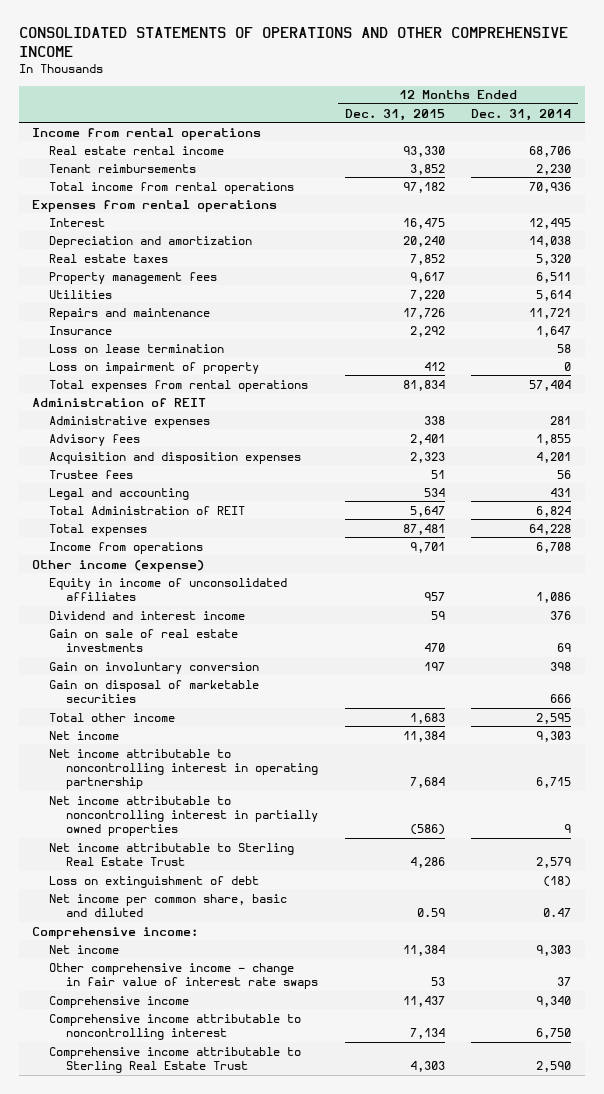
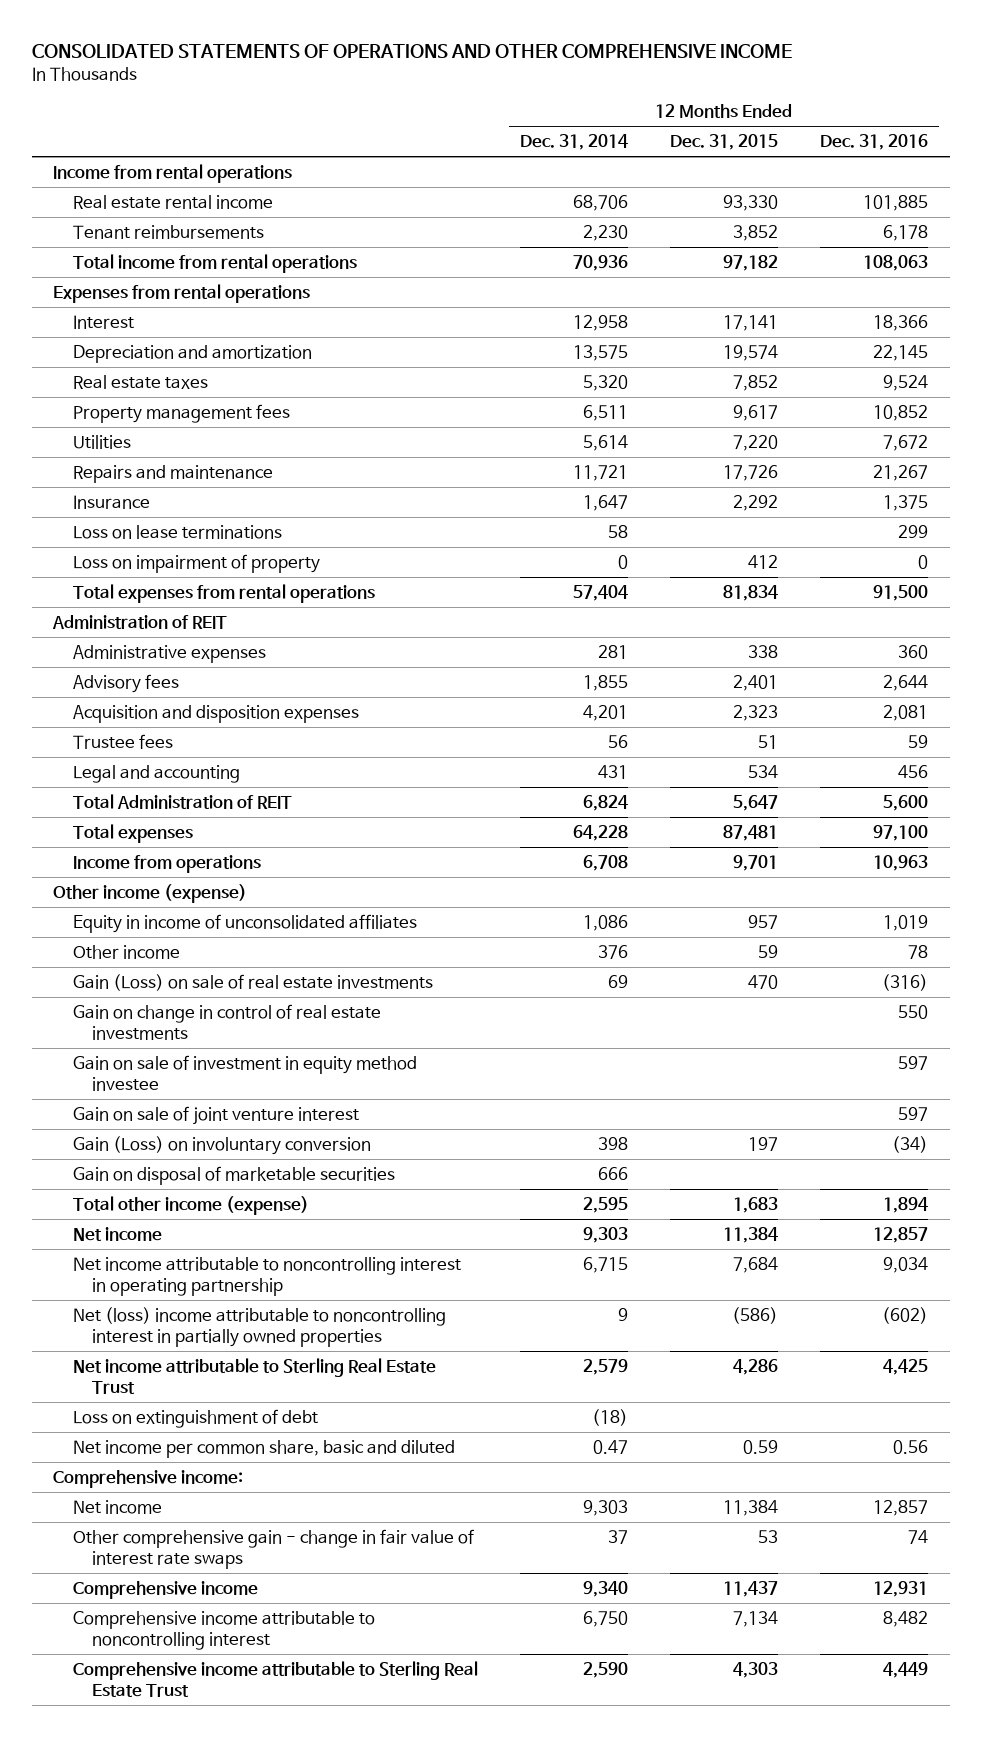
none -> [820,134,929,151] Dec. 31, 2016
[402,217,445,229] 16,475 -> [723,314,779,331] 17,141
[529,217,572,229] 12,495 -> [573,314,629,331] 12,958
[402,235,445,247] 20,240 -> [723,344,779,361] 19,574
[529,235,572,247] 14,038 -> [573,344,629,361] 13,575
[48,343,224,353] Loss on lease termination -> [72,524,282,539] Loss on lease terminations
[48,610,245,620] Dividend and interest income -> [72,944,180,959] Other income
[48,628,238,652] Gain on sale of real estate investments -> [72,973,433,991] Gain (Loss) on sale of real estate investments
none -> [72,1003,381,1040] Gain on change in control of real estate investments
none -> [72,1054,417,1091] Gain on sale of investment in equity method investee
none -> [72,1105,359,1125] Gain on sale of joint venture interest
[48,661,259,674] Gain on involuntary conversion -> [72,1135,371,1155] Gain (Loss) on involuntary conversion
[48,712,175,722] Total other income -> [72,1195,309,1215] Total other income (expense)
[48,795,318,837] Net income attributable to noncontrolling interest in partially owned properties -> [72,1306,446,1347] Net (loss) income attributable to noncontrolling interest in partially owned properties
[48,962,318,989] Other comprehensive income - change in fair value of interest rate swaps -> [72,1528,474,1569] Other comprehensive gain - change in fair value of interest rate swaps

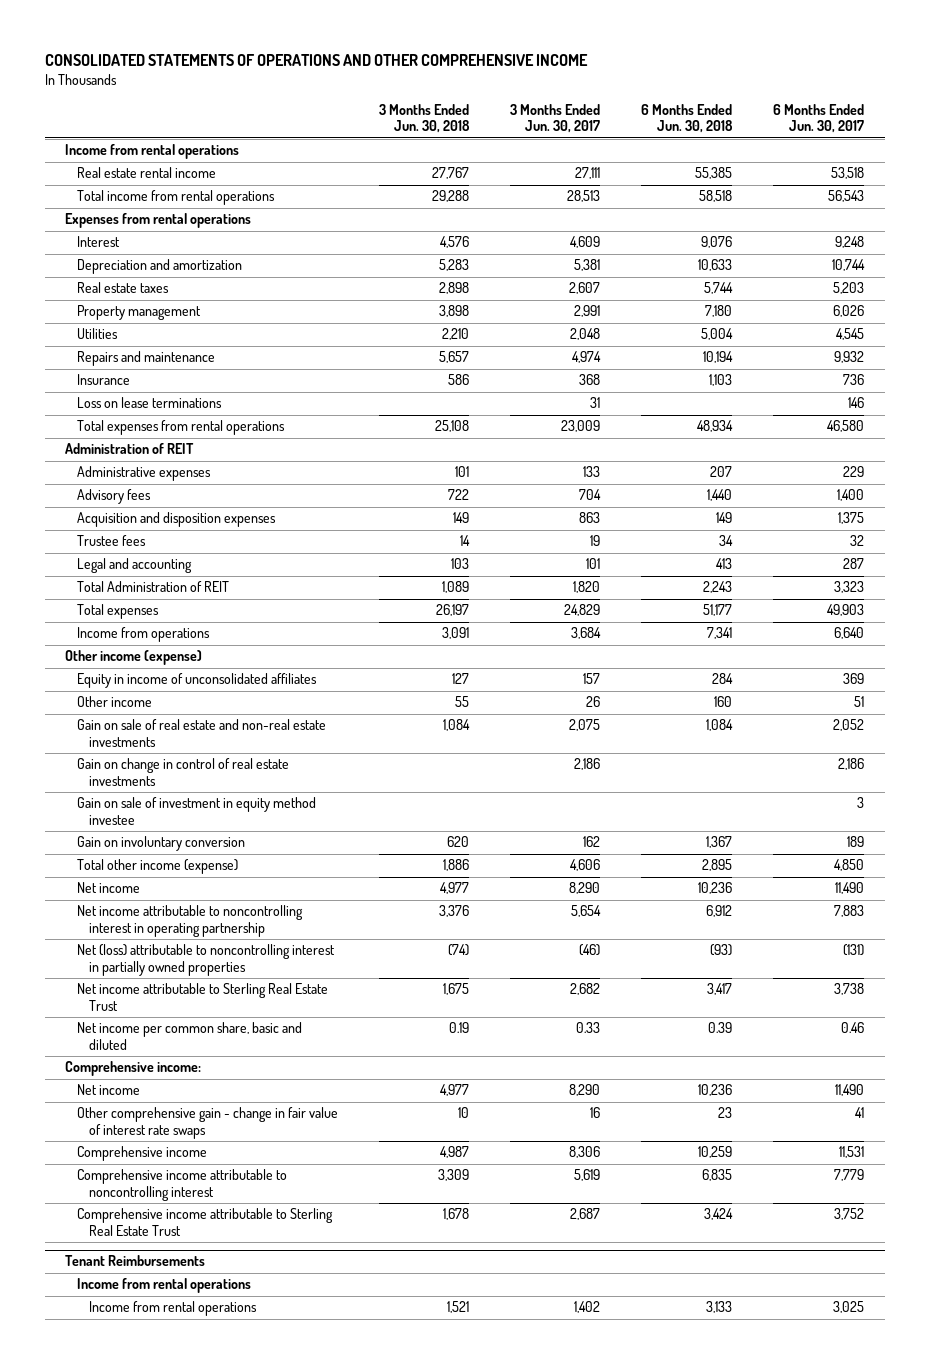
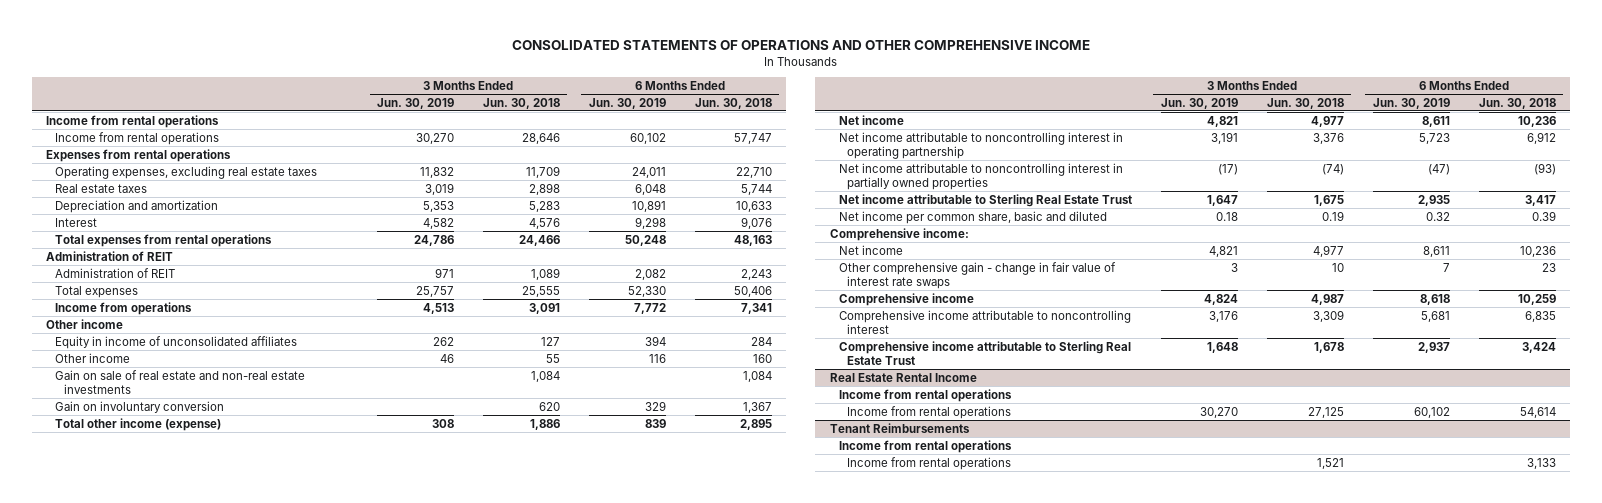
[510,104,601,134] 3 Months Ended Jun. 30, 2017 -> none
[773,104,865,134] 6 Months Ended Jun. 30, 2017 -> none
none -> [376,97,454,109] Jun. 30, 2019
none -> [588,97,666,109] Jun. 30, 2019
[77,167,217,179] Real estate rental income -> none
[77,190,276,206] Total income from rental operations -> [54,131,219,145] Income from rental operations
[432,190,470,203] 29,288 -> [521,132,560,144] 28,646
[699,190,733,203] 58,518 -> [733,132,772,144] 57,747
none -> [54,165,317,179] Operating expenses, excluding real estate taxes
[77,305,202,321] Property management -> none
[77,328,119,340] Utilities -> none
[77,351,216,367] Repairs and maintenance -> none
[77,374,131,386] Insurance -> none
[77,397,223,409] Loss on lease terminations -> none
[77,259,243,275] Depreciation and amortization -> [54,199,218,213] Depreciation and amortization
[77,236,121,248] Interest -> [54,217,97,227] Interest
[435,420,470,433] 25,108 -> [518,234,560,246] 24,466
[697,420,734,433] 48,934 -> [733,234,772,246] 48,163
[77,466,212,482] Administrative expenses -> none
[77,489,152,505] Advisory fees -> none
[77,512,277,528] Acquisition and disposition expenses -> none
[77,535,147,547] Trustee fees -> none
[77,558,193,574] Legal and accounting -> none
[77,604,160,620] Total expenses -> none
none -> [54,267,175,278] Administration of REIT
[77,581,230,593] Total Administration of REIT -> [54,285,138,298] Total expenses
[442,581,470,594] 1,089 -> [521,285,560,297] 25,555
[703,581,733,594] 2,243 -> [733,285,772,297] 50,406
[65,650,203,666] Other income (expense) -> [46,318,124,329] Other income
[77,758,290,786] Gain on change in control of real estate investments -> none
[77,797,317,825] Gain on sale of investment in equity method investee -> none
[77,944,336,976] Net (loss) attributable to noncontrolling interest in partially owned properties -> [838,162,1123,190] Net income attributable to noncontrolling interest in partially owned properties
none -> [829,372,977,382] Real Estate Rental Income
none -> [838,388,1012,402] Income from rental operations
none -> [847,405,1012,419] Income from rental operations

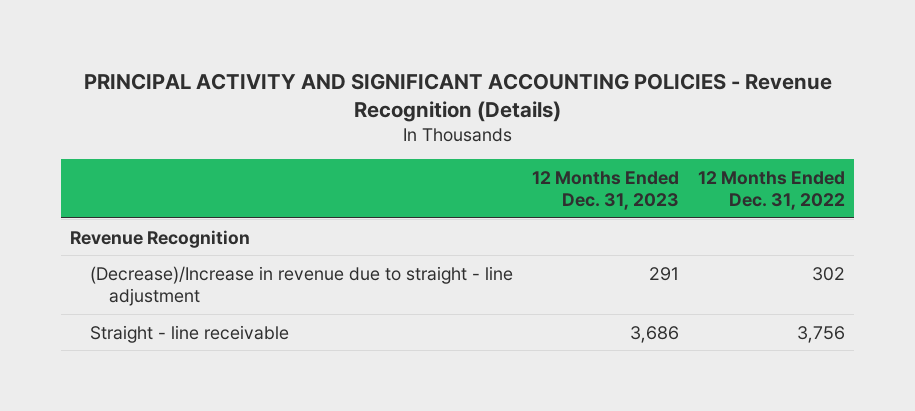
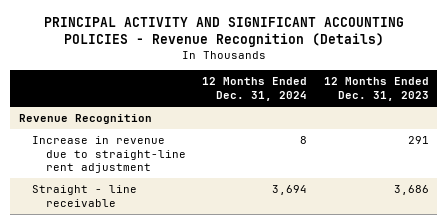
[697,170,845,211] 12 Months Ended Dec. 31, 2022 -> none
none -> [202,77,308,101] 12 Months Ended Dec. 31, 2024
[89,265,513,306] (Decrease)/Increase in revenue due to straight - line adjustment -> [32,136,186,174] Increase in revenue due to straight-line rent adjustment

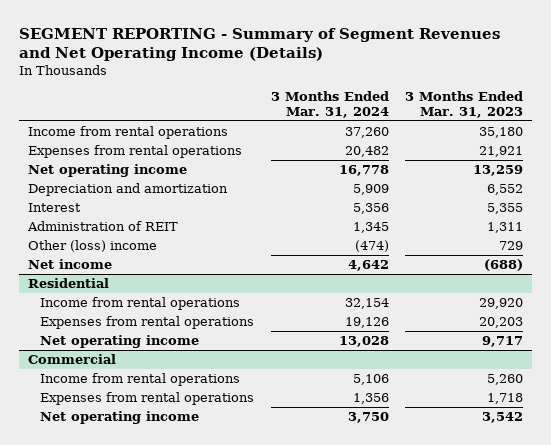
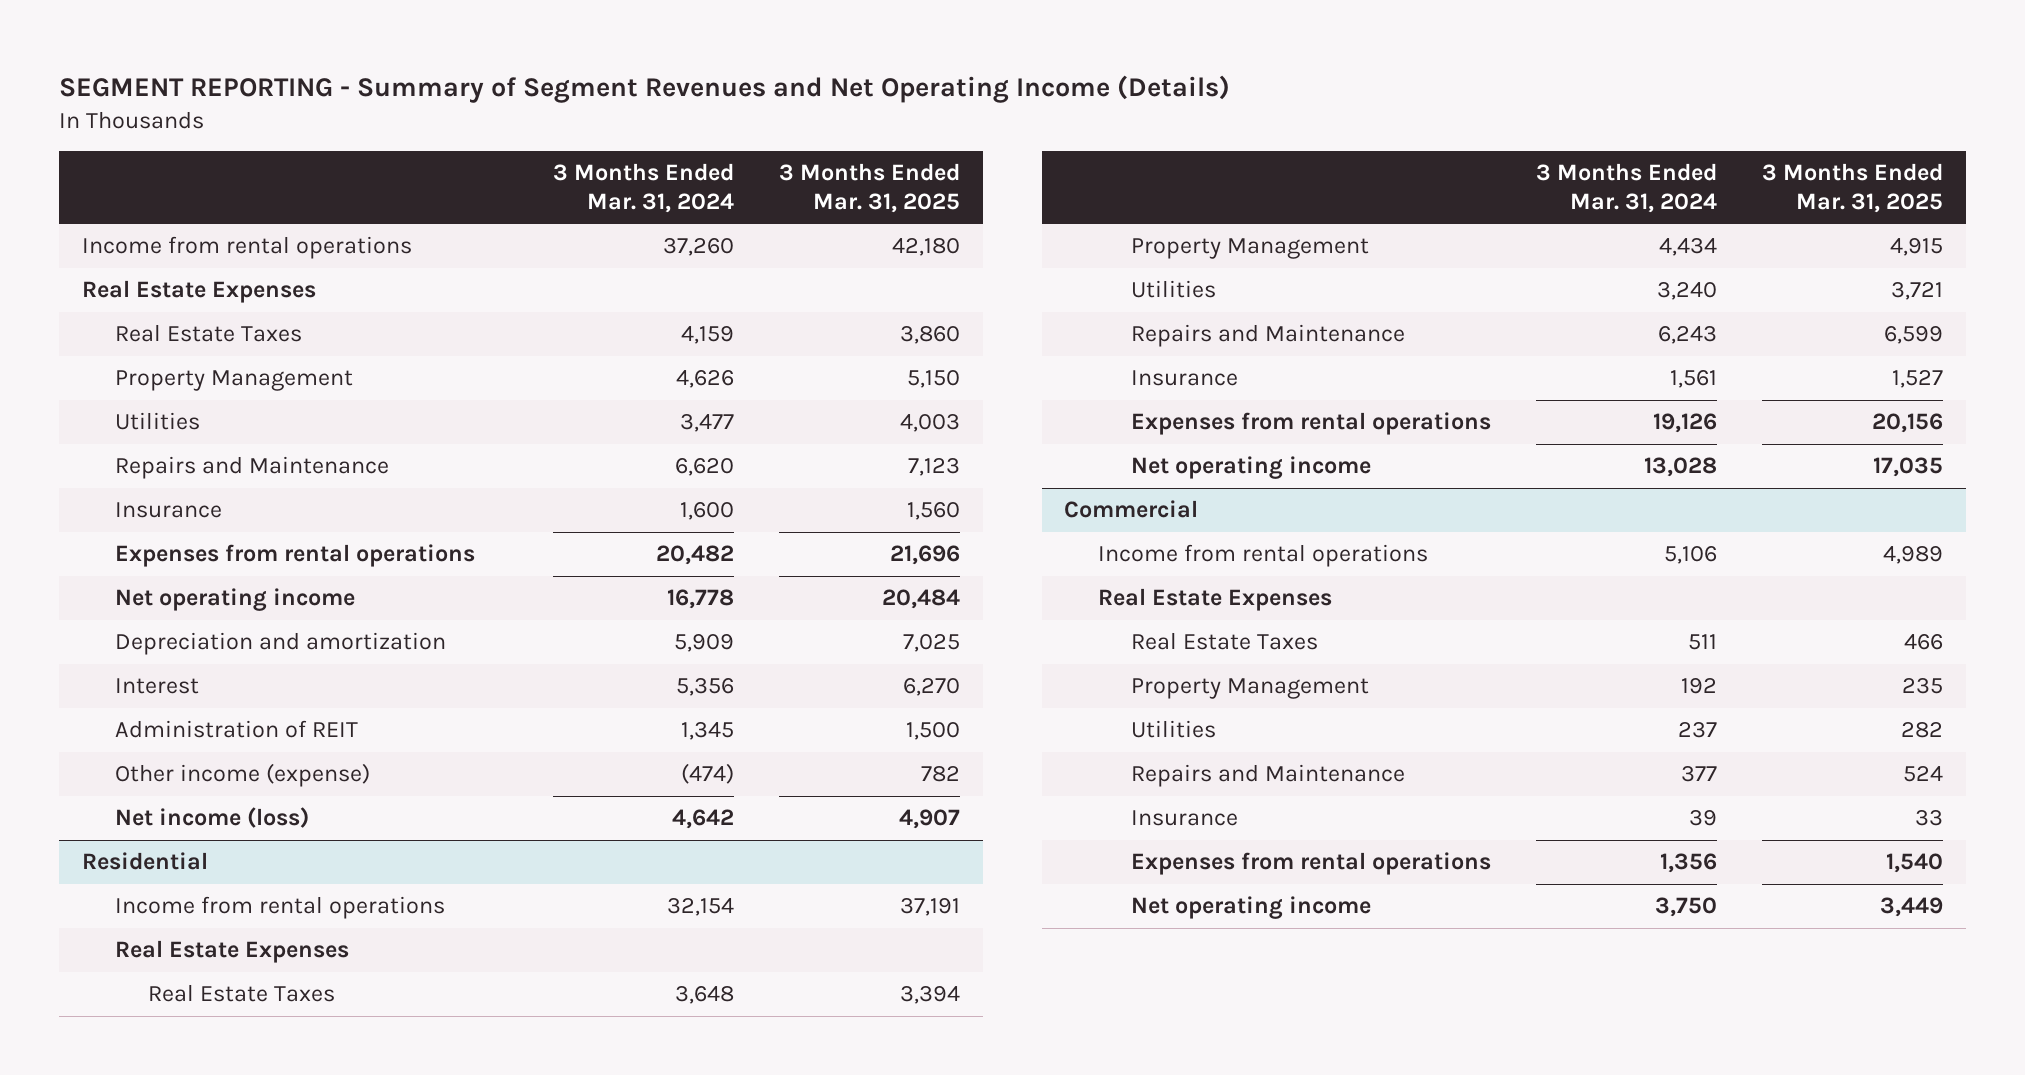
[405,91,524,118] 3 Months Ended Mar. 31, 2023 -> none
none -> [779,163,961,213] 3 Months Ended Mar. 31, 2025
none -> [81,280,316,304] Real Estate Expenses
none -> [114,324,302,343] Real Estate Taxes
none -> [114,370,353,392] Property Management
none -> [114,412,200,431] Utilities
none -> [114,456,389,480] Repairs and Maintenance
none -> [114,502,222,519] Insurance
[27,240,157,253] Other (loss) income -> [114,763,370,788] Other income (expense)
[27,259,112,270] Net income -> [114,807,309,829] Net income (loss)
none -> [114,940,349,964] Real Estate Expenses
none -> [148,984,336,1003] Real Estate Taxes
none -> [1130,238,1369,260] Property Management
none -> [1130,280,1216,299] Utilities
none -> [1130,324,1405,348] Repairs and Maintenance
none -> [1130,370,1238,387] Insurance
none -> [1097,588,1332,612] Real Estate Expenses
none -> [1130,632,1318,651] Real Estate Taxes
none -> [1130,678,1369,700] Property Management
none -> [1130,720,1216,739] Utilities
none -> [1130,764,1405,788] Repairs and Maintenance
none -> [1130,810,1238,827] Insurance

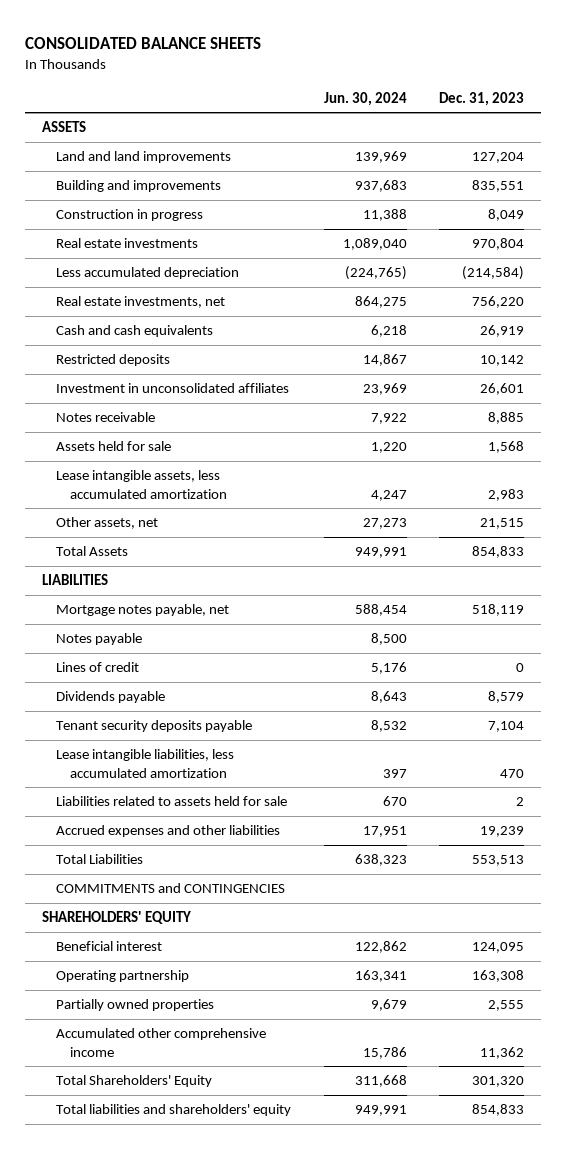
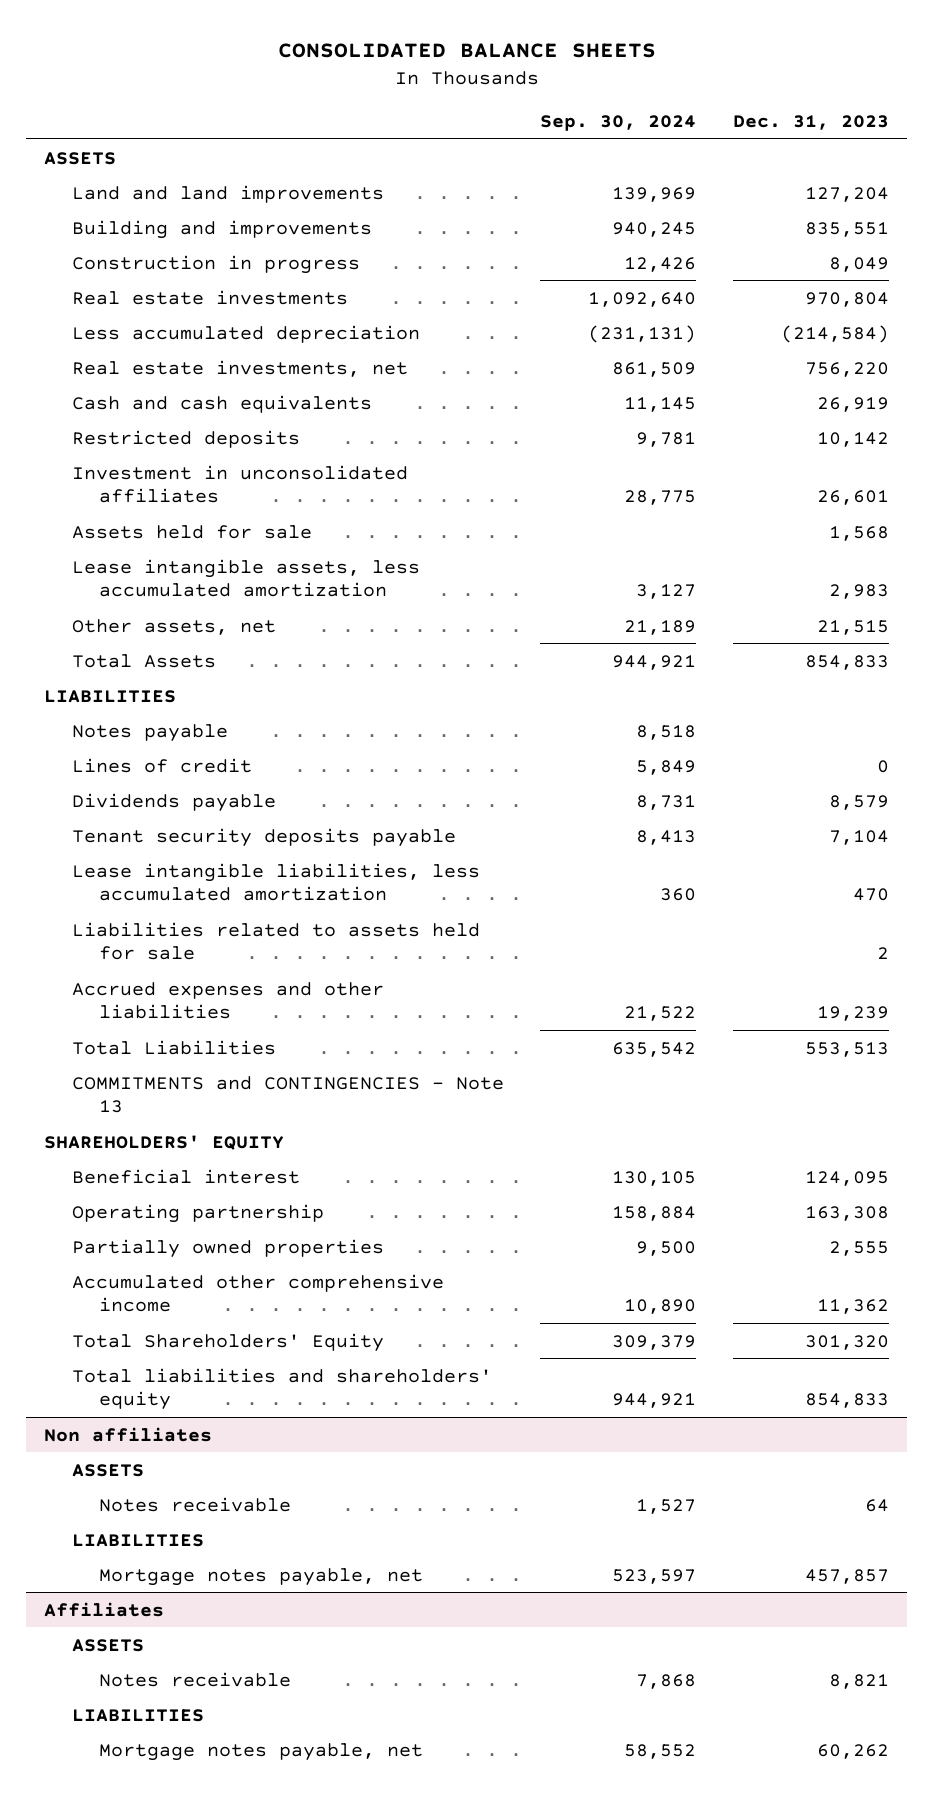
[323,91,407,106] Jun. 30, 2024 -> none
none -> [540,115,697,132] Sep. 30, 2024
[56,412,156,423] Notes receivable -> none
[56,604,230,617] Mortgage notes payable, net -> none
[56,883,286,894] COMMITMENTS and CONTINGENCIES -> [71,1075,504,1114] COMMITMENTS and CONTINGENCIES - Note 13
none -> [44,1426,213,1442] Non affiliates
none -> [71,1463,144,1477] ASSETS
none -> [99,1496,292,1512] Notes receivable
none -> [71,1533,204,1547] LIABILITIES
none -> [99,1567,424,1586] Mortgage notes payable, net
none -> [44,1601,165,1617] Affiliates
none -> [71,1638,144,1652] ASSETS
none -> [99,1671,292,1687] Notes receivable
none -> [71,1708,204,1722] LIABILITIES
none -> [99,1742,424,1761] Mortgage notes payable, net

